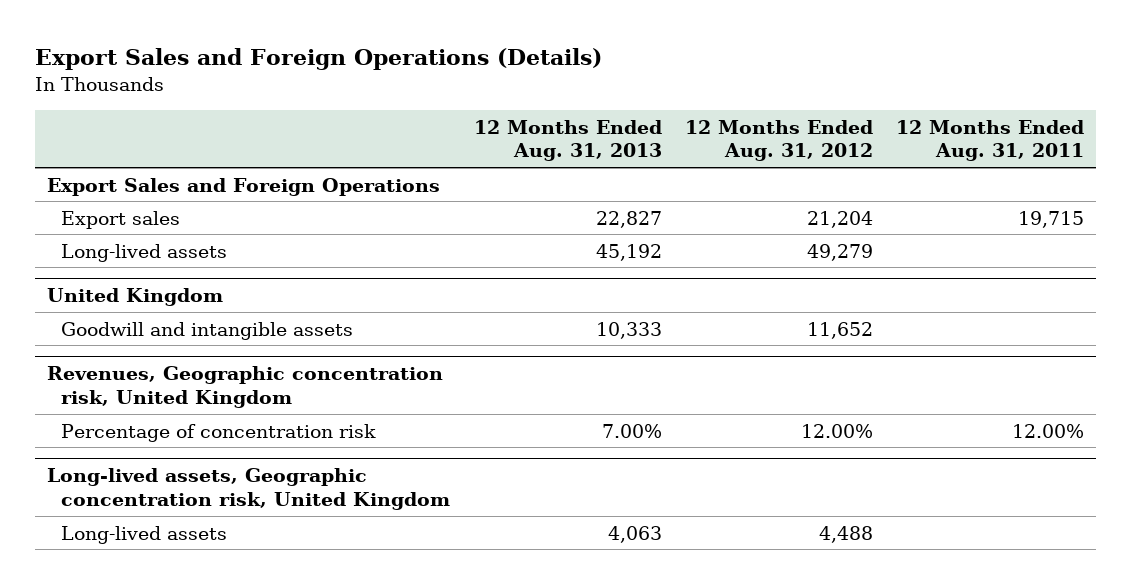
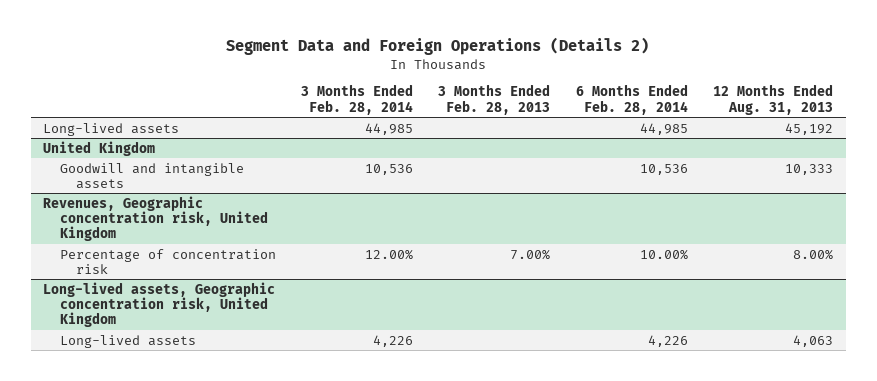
[35,47,603,70] Export Sales and Foreign Operations (Details) -> [226,37,650,56] Segment Data and Foreign Operations (Details 2)
[684,119,873,162] 12 Months Ended Aug. 31, 2012 -> none
[896,119,1085,162] 12 Months Ended Aug. 31, 2011 -> none
none -> [300,84,413,115] 3 Months Ended Feb. 28, 2014
none -> [438,84,551,115] 3 Months Ended Feb. 28, 2013
none -> [575,84,688,115] 6 Months Ended Feb. 28, 2014
[46,177,440,196] Export Sales and Foreign Operations -> none
[61,210,181,229] Export sales -> none
[601,423,662,438] 7.00% -> [793,248,834,260] 8.00%

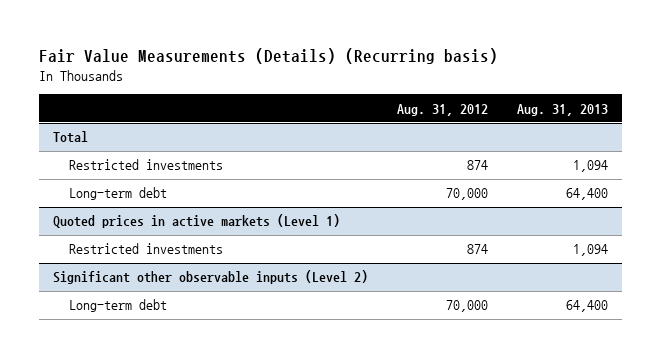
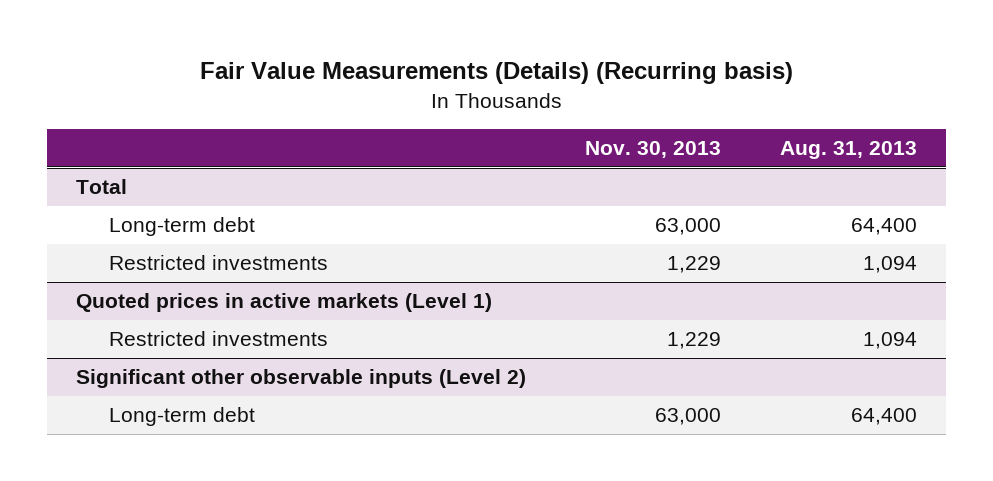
[396,103,488,116] Aug. 31, 2012 -> none
none -> [585,141,722,159] Nov. 30, 2013
[69,159,224,171] Restricted investments -> [108,255,328,271] Restricted investments

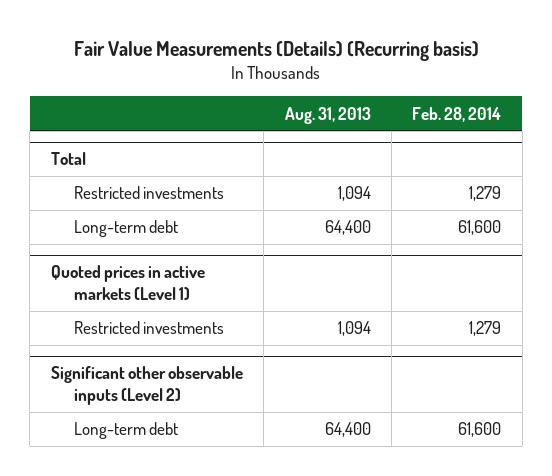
[585,141,722,159] Nov. 30, 2013 -> none
none -> [412,106,502,122] Feb. 28, 2014
[108,217,255,237] Long-term debt -> [74,220,179,238] Long-term debt

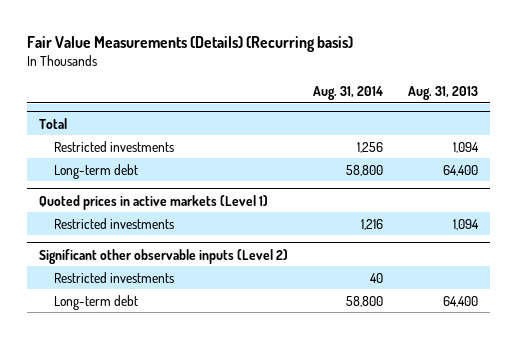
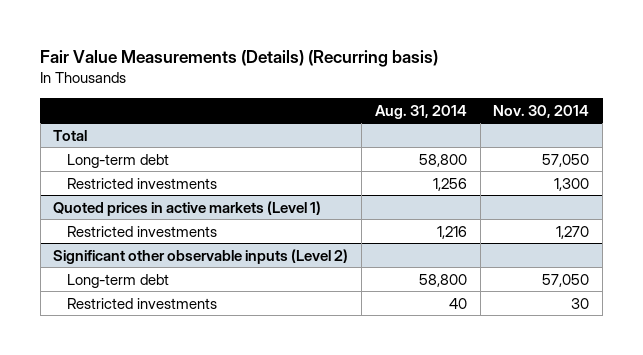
[407,86,478,101] Aug. 31, 2013 -> none
none -> [493,104,590,118] Nov. 30, 2014
[53,140,174,152] Restricted investments -> [66,177,217,189] Restricted investments
[53,271,174,283] Restricted investments -> [66,297,217,309] Restricted investments

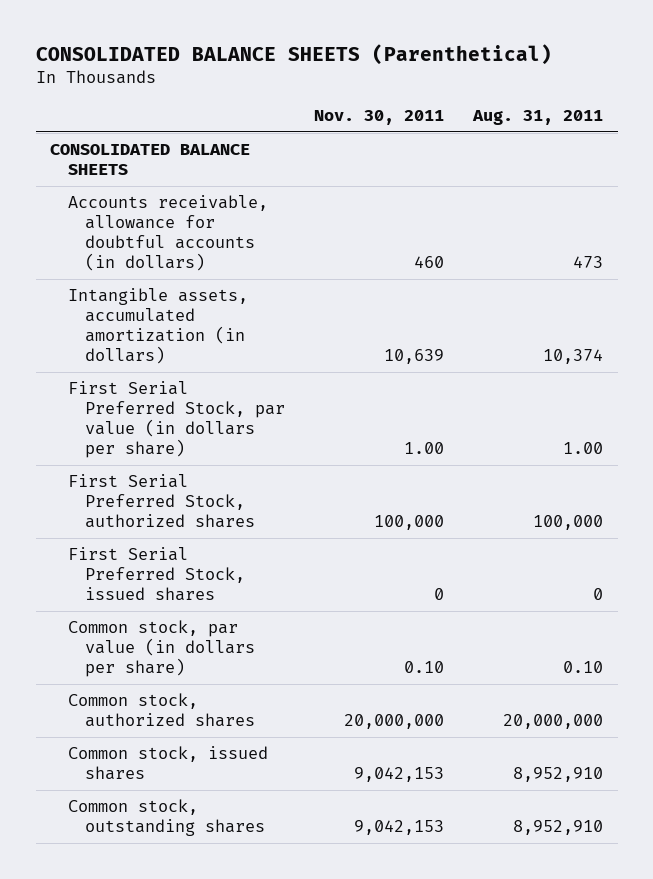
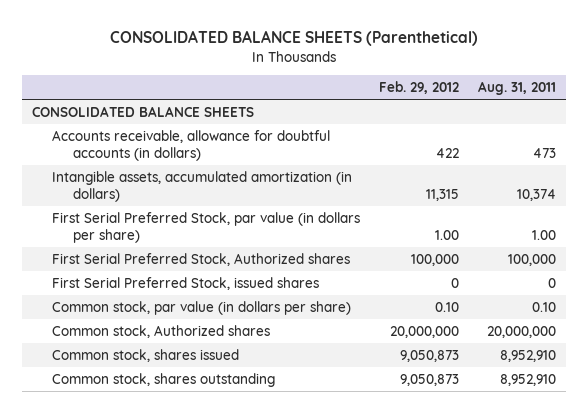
[313,110,444,126] Nov. 30, 2011 -> none
none -> [379,81,460,95] Feb. 29, 2012
[67,473,255,529] First Serial Preferred Stock, authorized shares -> [52,252,351,266] First Serial Preferred Stock, Authorized shares
[67,692,255,728] Common stock, authorized shares -> [52,324,271,338] Common stock, Authorized shares
[67,745,268,781] Common stock, issued shares -> [52,348,240,362] Common stock, shares issued
[67,798,265,837] Common stock, outstanding shares -> [52,372,276,387] Common stock, shares outstanding

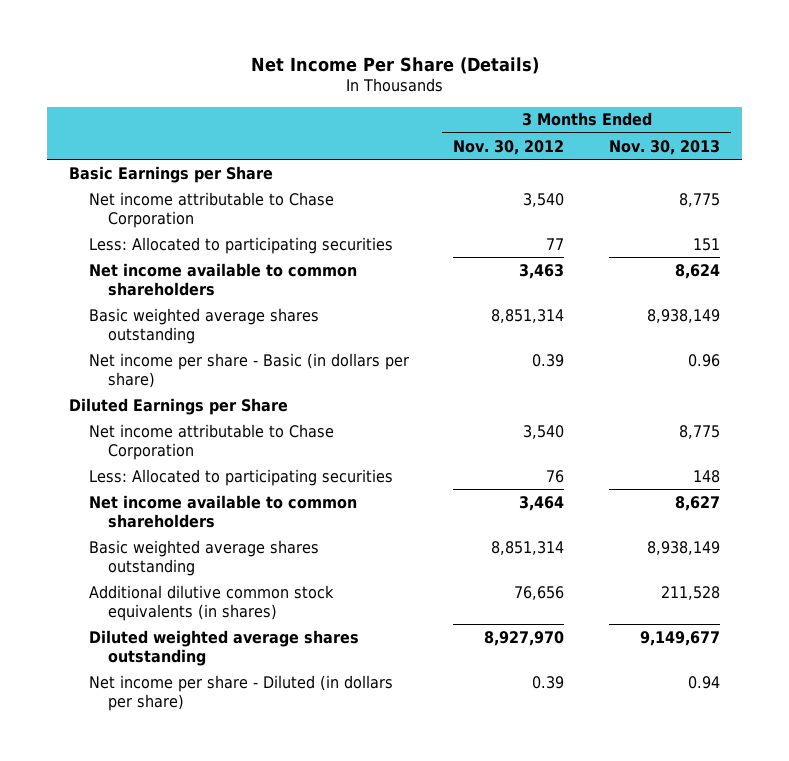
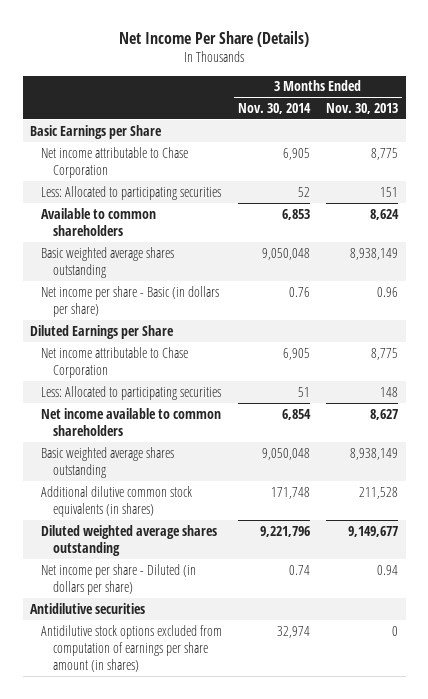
[453,139,565,155] Nov. 30, 2012 -> none
none -> [238,102,312,114] Nov. 30, 2014
[88,262,357,296] Net income available to common shareholders -> [41,207,157,236] Available to common shareholders
none -> [30,602,146,614] Antidilutive securities
none -> [41,624,223,673] Antidilutive stock options excluded from computation of earnings per share amount (in shares)

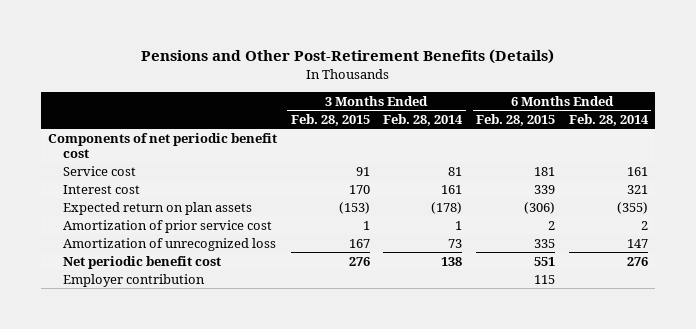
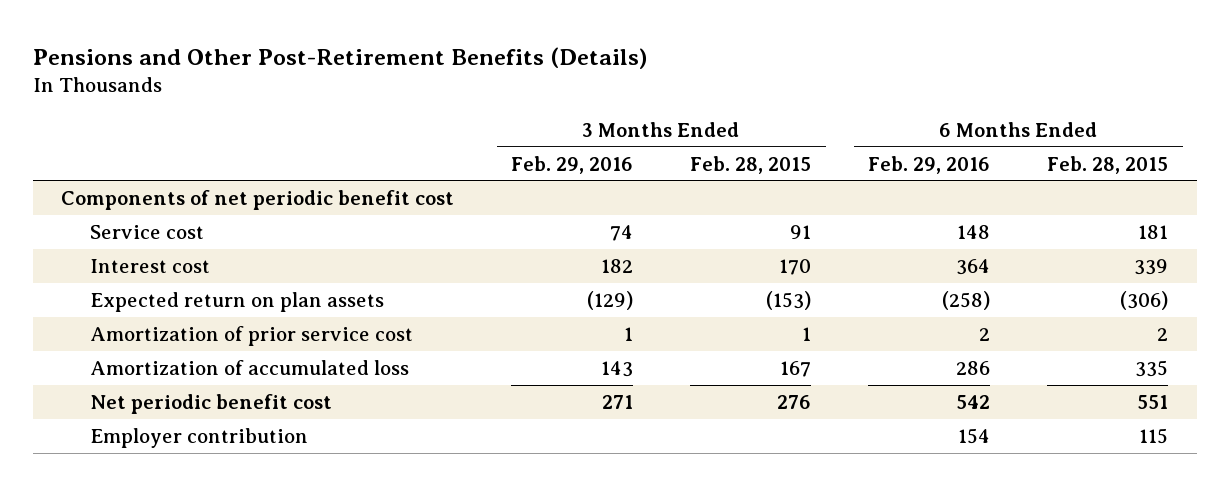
[383,113,464,126] Feb. 28, 2014 -> none
[568,113,649,126] Feb. 28, 2014 -> none
none -> [511,155,634,174] Feb. 29, 2016
none -> [868,155,991,174] Feb. 29, 2016
[63,237,277,251] Amortization of unrecognized loss -> [89,359,409,375] Amortization of accumulated loss

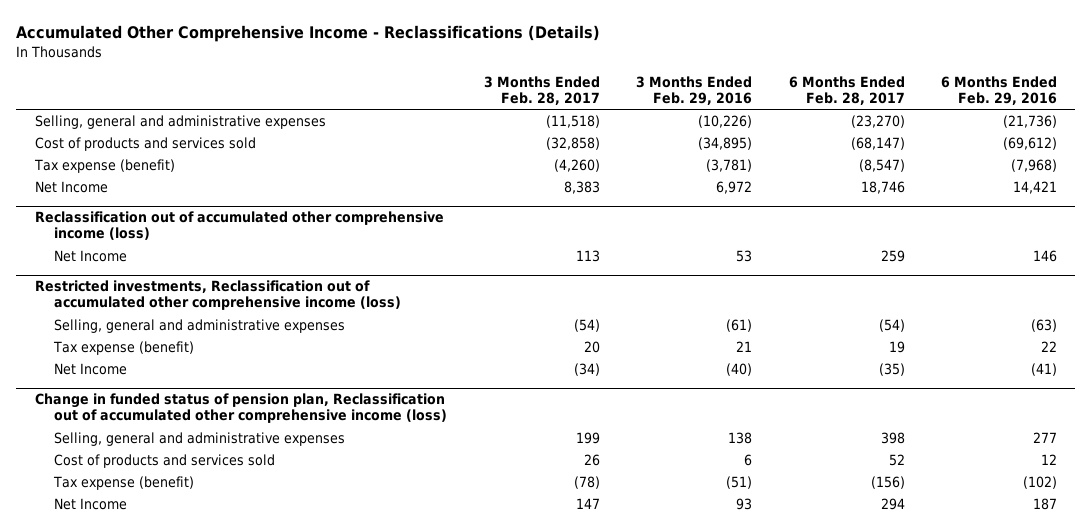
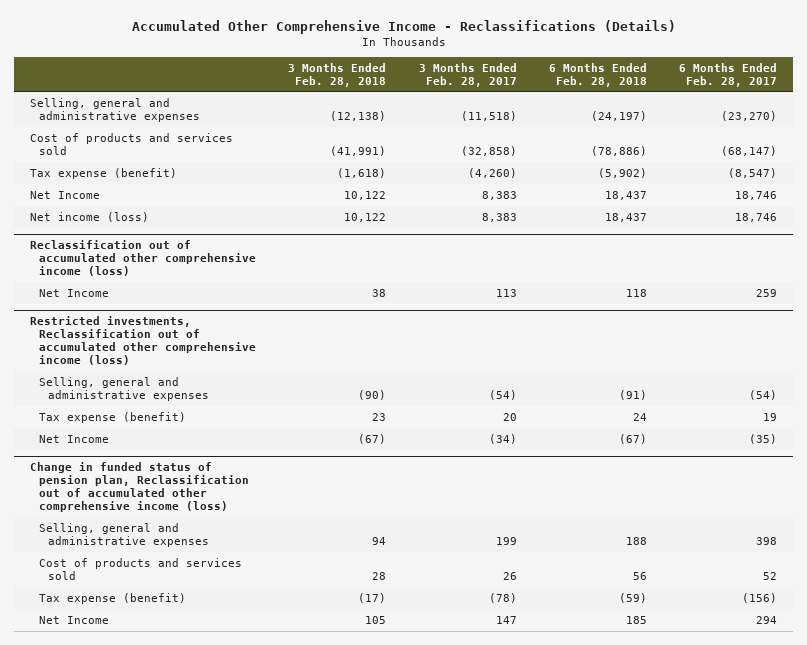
[636,76,753,106] 3 Months Ended Feb. 29, 2016 -> none
[941,76,1058,106] 6 Months Ended Feb. 29, 2016 -> none
none -> [288,62,387,87] 3 Months Ended Feb. 28, 2018
none -> [548,62,647,87] 6 Months Ended Feb. 28, 2018
none -> [29,211,149,222] Net income (loss)

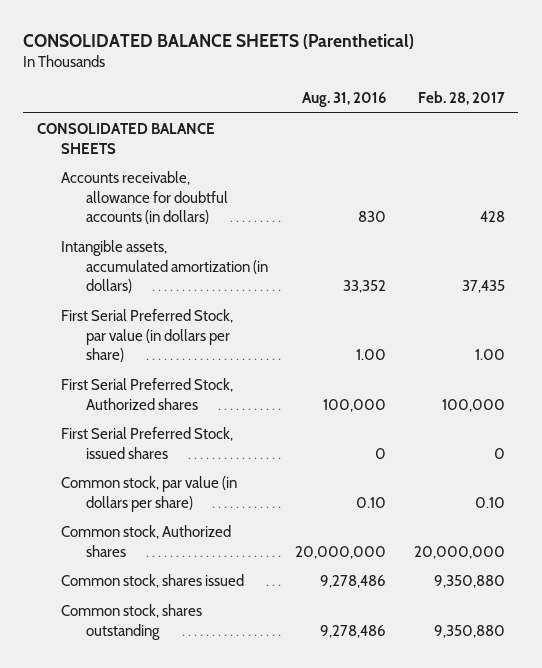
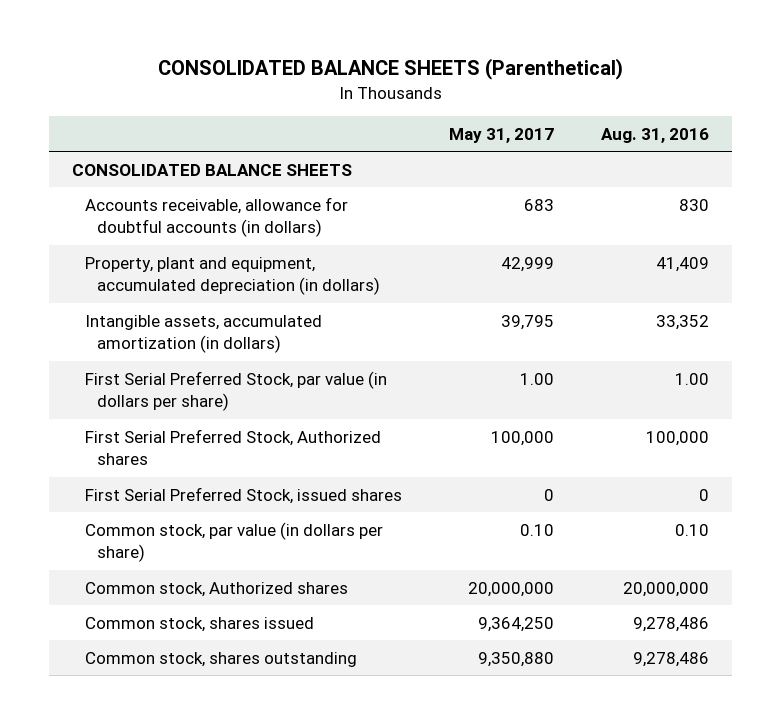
[417,90,505,105] Feb. 28, 2017 -> none
none -> [448,127,554,143] May 31, 2017
none -> [84,256,380,296] Property, plant and equipment, accumulated depreciation (in dollars)

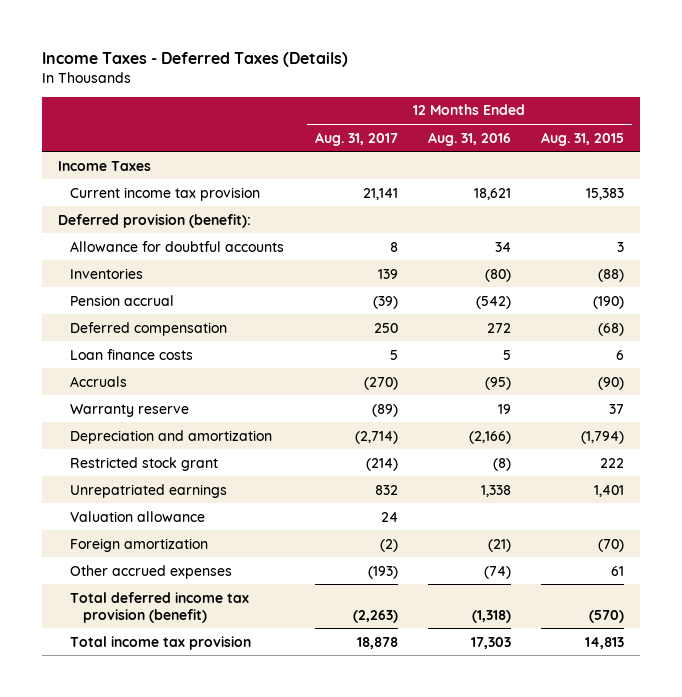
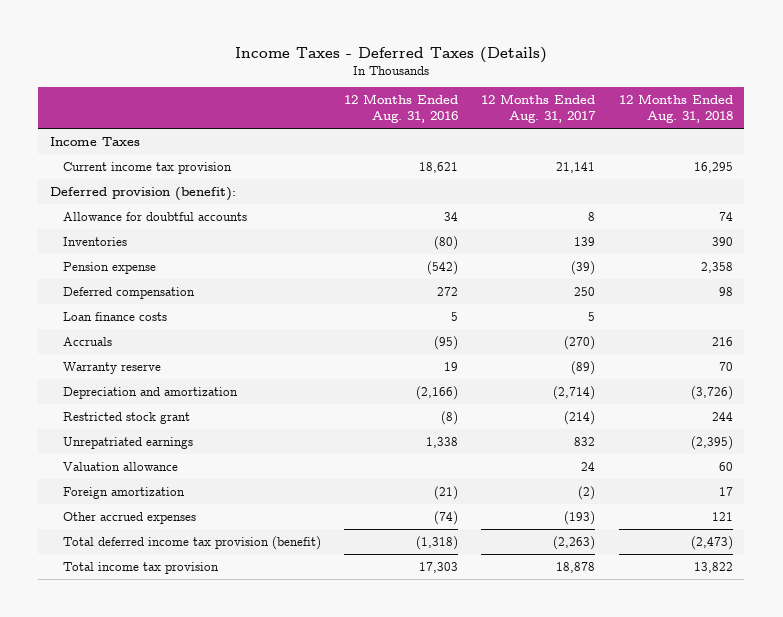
[541,131,625,146] Aug. 31, 2015 -> none
none -> [618,94,733,123] 12 Months Ended Aug. 31, 2018
[70,294,175,306] Pension accrual -> [62,261,156,274] Pension expense

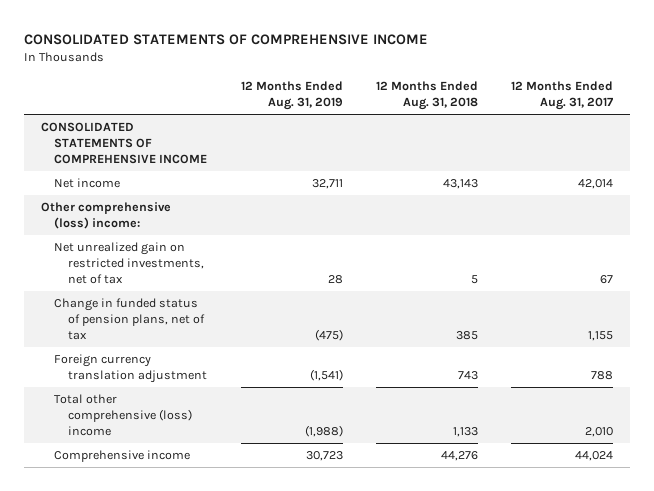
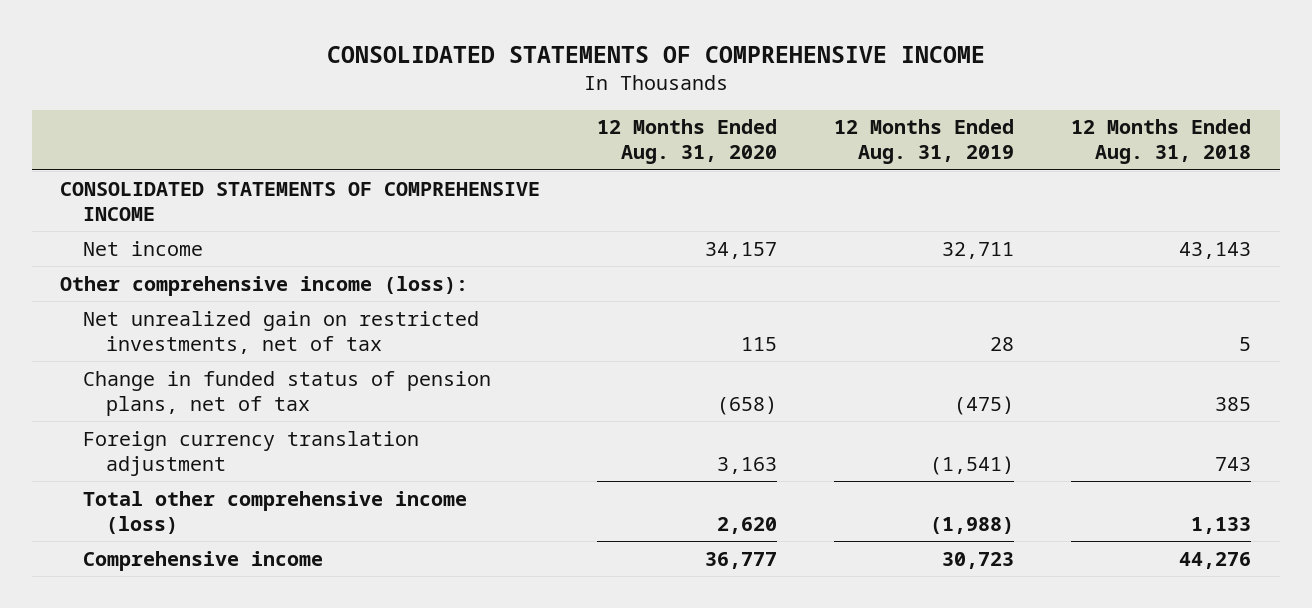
[511,81,614,111] 12 Months Ended Aug. 31, 2017 -> none
none -> [597,119,778,165] 12 Months Ended Aug. 31, 2020
[41,202,172,230] Other comprehensive (loss) income: -> [60,275,469,296] Other comprehensive income (loss):
[54,394,192,437] Total other comprehensive (loss) income -> [83,490,468,534] Total other comprehensive income (loss)

